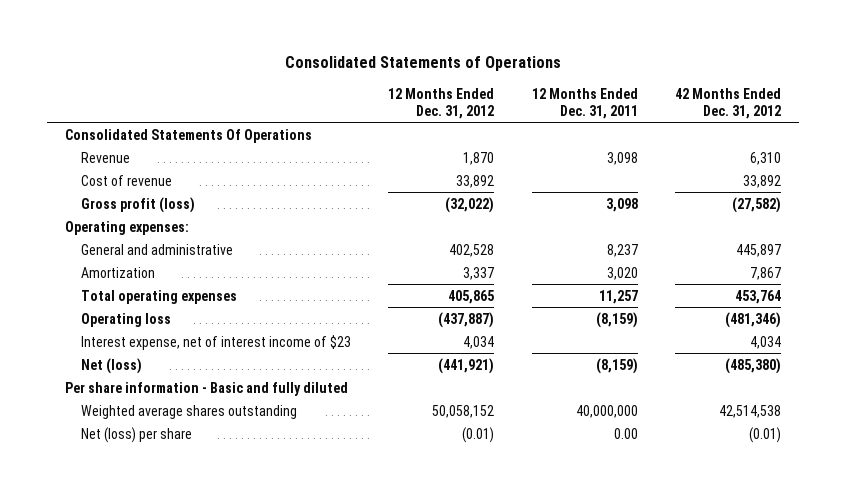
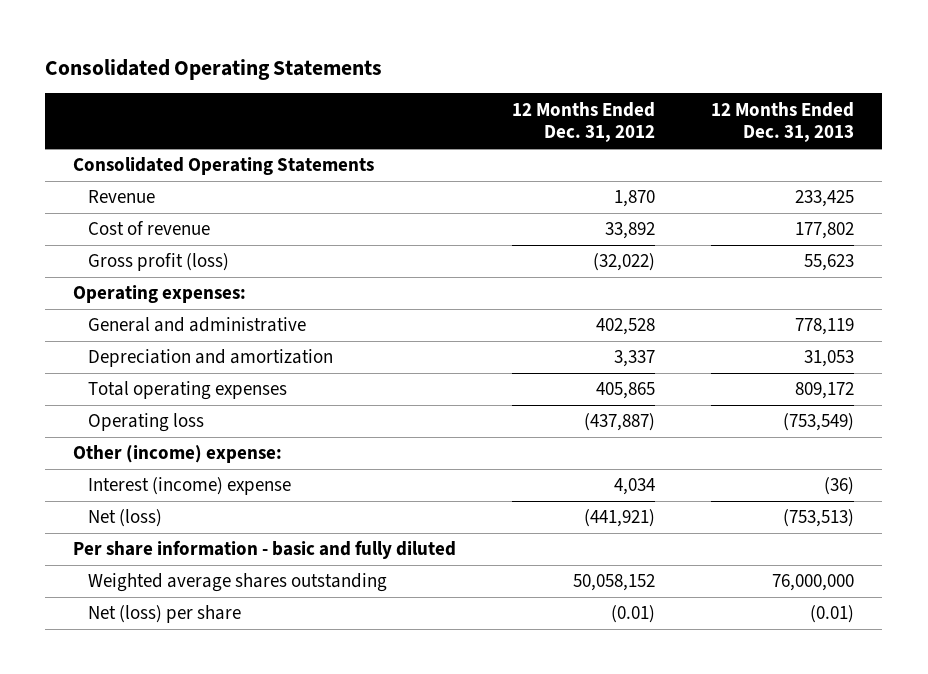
[284,56,561,72] Consolidated Statements of Operations -> [45,58,383,80] Consolidated Operating Statements
[531,88,638,119] 12 Months Ended Dec. 31, 2011 -> none
[674,88,781,119] 42 Months Ended Dec. 31, 2012 -> none
none -> [711,101,855,143] 12 Months Ended Dec. 31, 2013
[65,128,313,143] Consolidated Statements Of Operations -> [73,157,375,176] Consolidated Operating Statements
[81,266,156,278] Amortization -> [88,349,334,368] Depreciation and amortization
none -> [73,445,283,464] Other (income) expense:
[81,334,352,350] Interest expense, net of interest income of $23 -> [88,477,292,496] Interest (income) expense
[65,381,349,396] Per share information - Basic and fully diluted -> [73,540,457,560] Per share information - basic and fully diluted

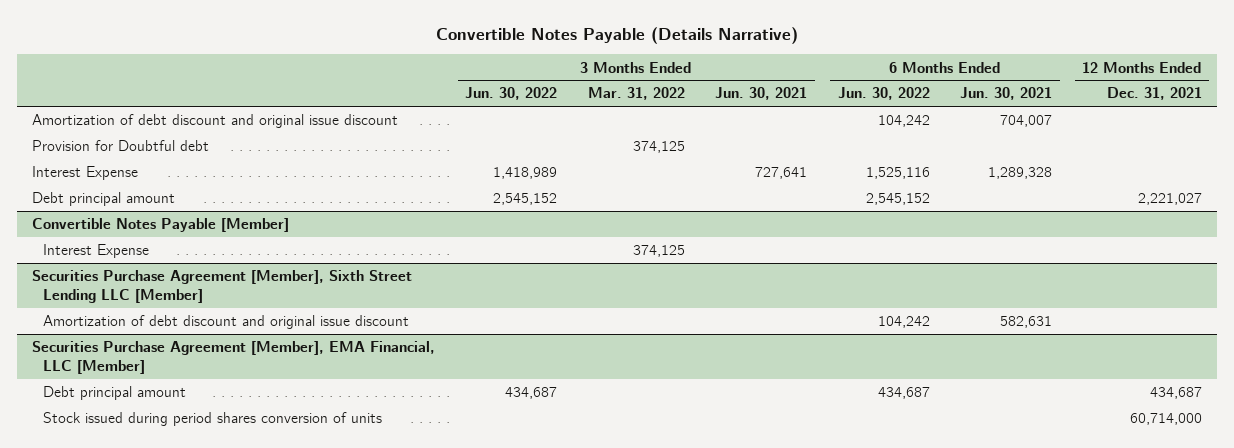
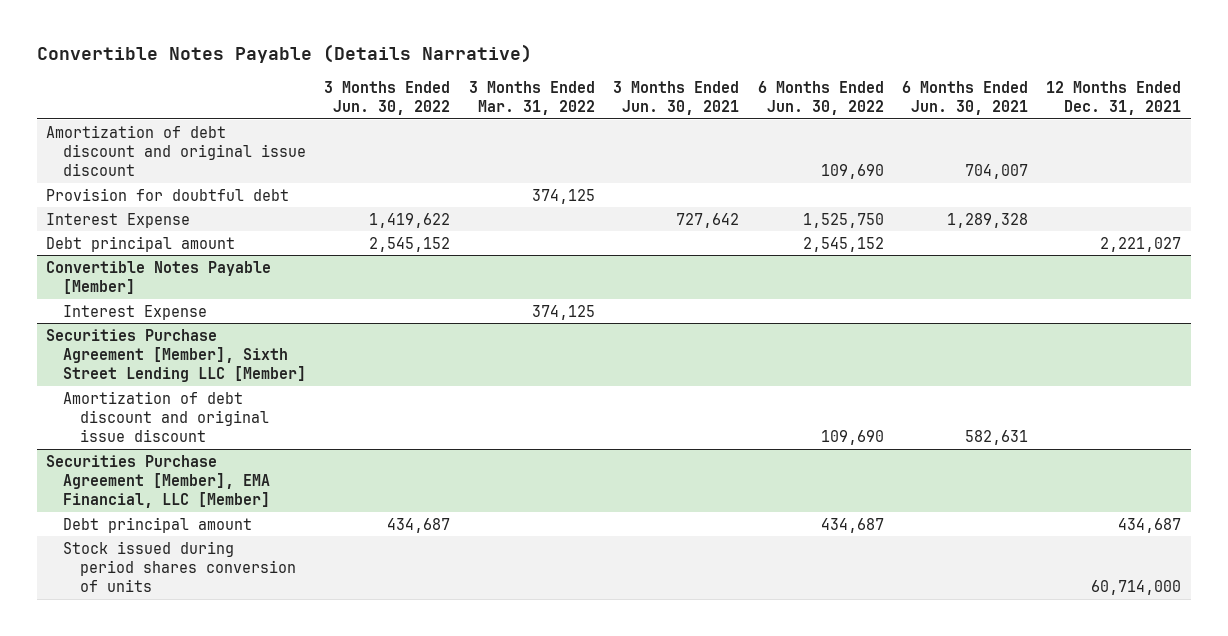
[877,115,930,128] 104,242 -> [820,164,884,180] 109,690
[32,140,210,152] Provision for Doubtful debt -> [46,187,290,201] Provision for doubtful debt
[493,167,558,180] 1,418,989 -> [369,212,451,228] 1,419,622
[755,167,808,180] 727,641 -> [676,212,740,228] 727,642
[865,167,930,180] 1,525,116 -> [802,212,884,228] 1,525,750
[877,316,930,329] 104,242 -> [820,430,884,446] 109,690

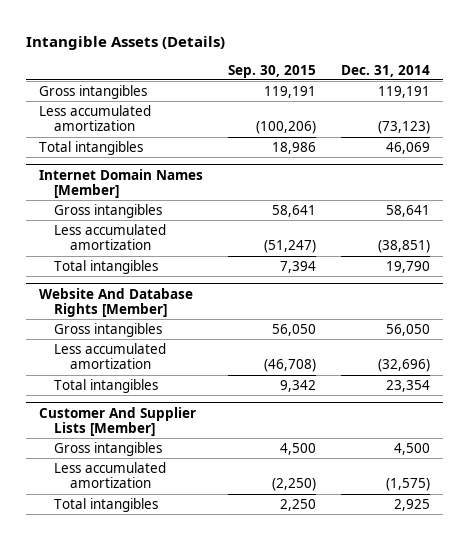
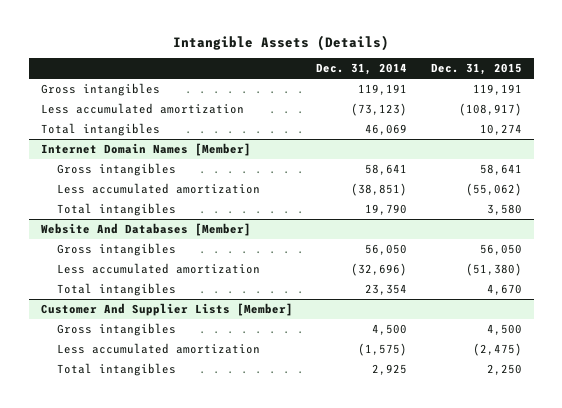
[227,64,316,78] Sep. 30, 2015 -> none
none -> [430,63,522,76] Dec. 31, 2015
[38,287,193,317] Website And Database Rights [Member] -> [40,223,251,237] Website And Databases [Member]

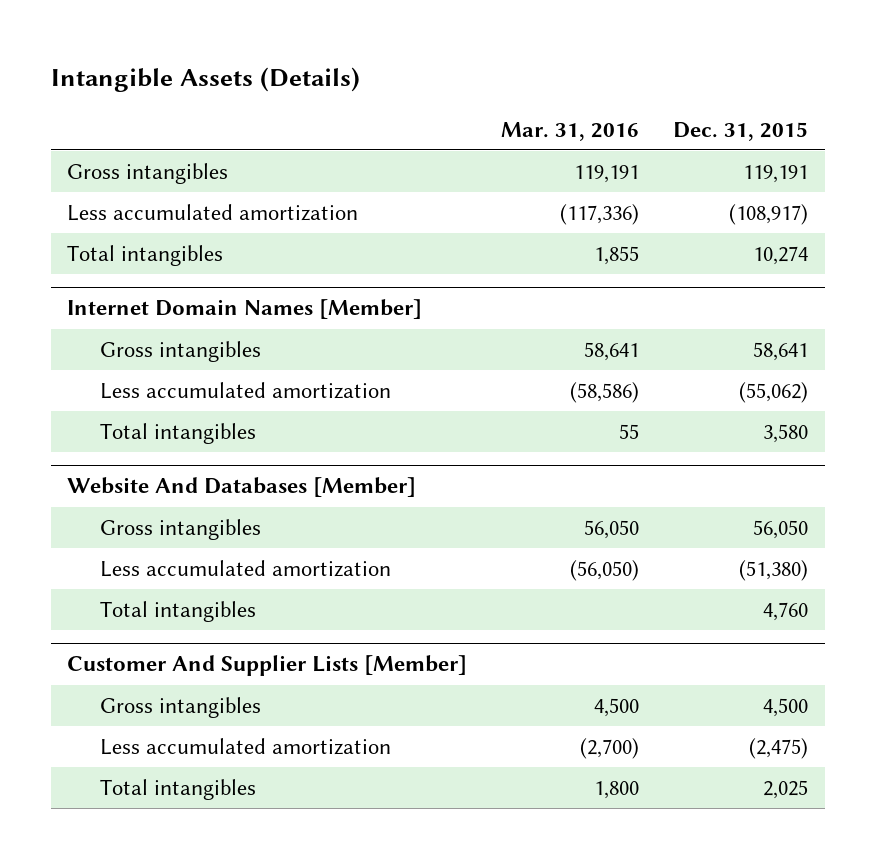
[316,63,408,76] Dec. 31, 2014 -> none
none -> [501,121,640,141] Mar. 31, 2016
[486,284,522,296] 4,670 -> [763,602,809,622] 4,760
[486,364,522,376] 2,250 -> [763,780,809,800] 2,025

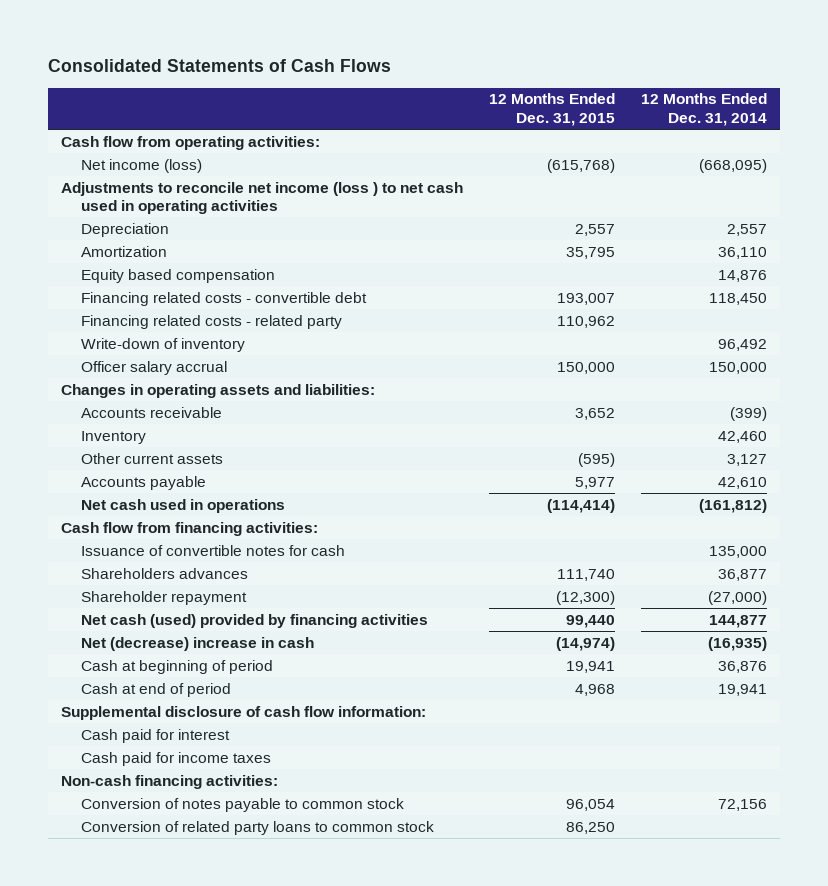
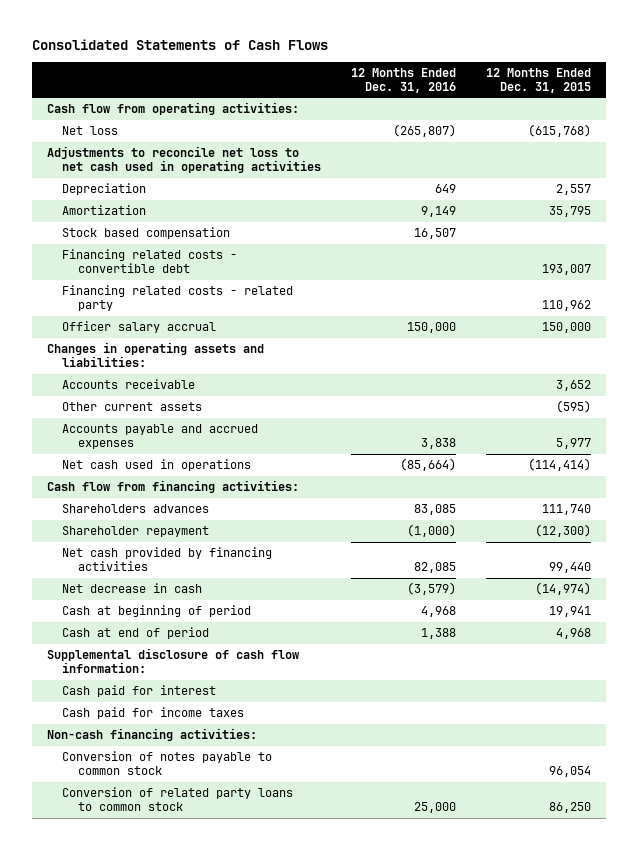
[641,93,768,126] 12 Months Ended Dec. 31, 2014 -> none
none -> [350,67,456,93] 12 Months Ended Dec. 31, 2016
[80,158,202,173] Net income (loss) -> [62,126,119,136] Net loss
[61,181,464,215] Adjustments to reconcile net income (loss ) to net cash used in operating activities -> [46,146,322,174] Adjustments to reconcile net loss to net cash used in operating activities
[80,268,275,283] Equity based compensation -> [62,227,231,240] Stock based compensation
[80,337,245,352] Write-down of inventory -> none
[80,430,146,444] Inventory -> none
[80,475,206,490] Accounts payable -> [62,424,259,450] Accounts payable and accrued expenses
[80,544,345,556] Issuance of convertible notes for cash -> none
[80,613,428,628] Net cash (used) provided by financing activities -> [62,547,273,572] Net cash provided by financing activities
[80,636,314,651] Net (decrease) increase in cash -> [62,583,203,594] Net decrease in cash

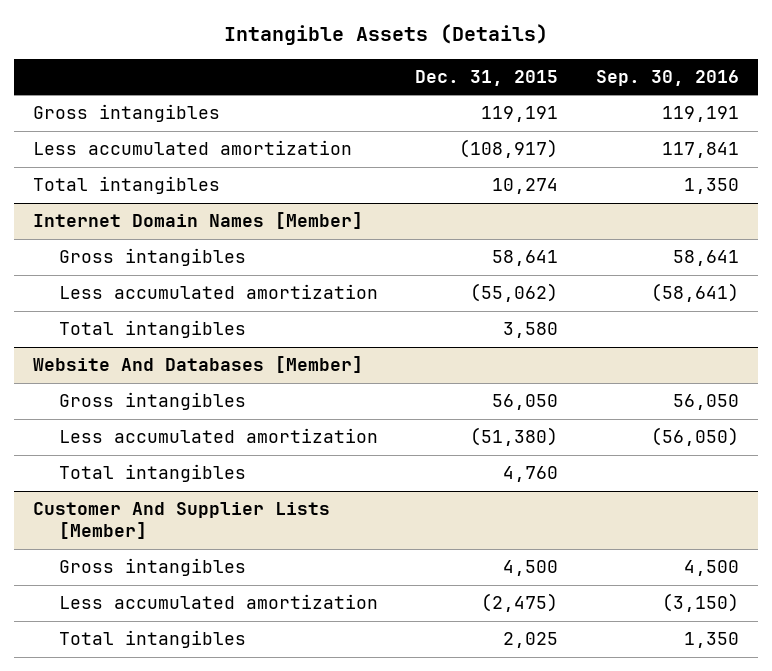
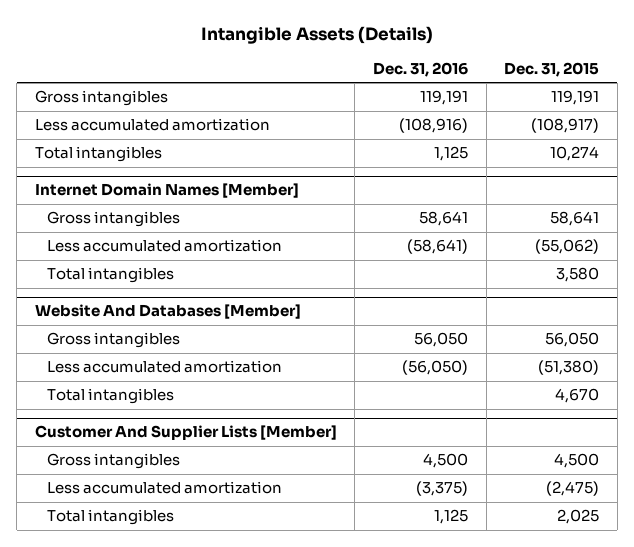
[596,69,740,86] Sep. 30, 2016 -> none
none -> [372,61,468,77] Dec. 31, 2016
[503,466,559,483] 4,760 -> [555,388,600,404] 4,670

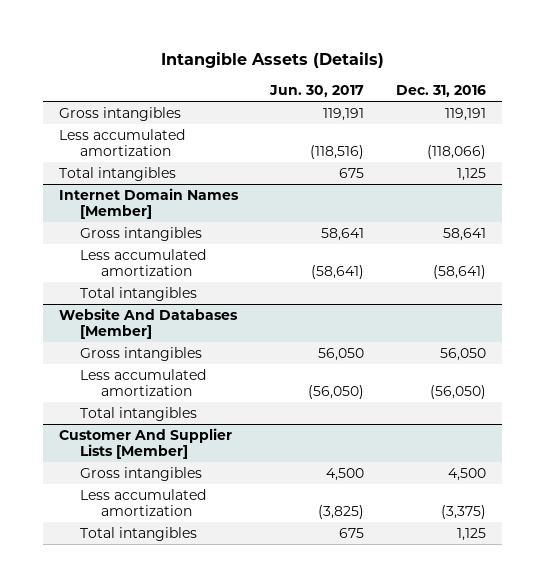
[504,61,600,77] Dec. 31, 2015 -> none
none -> [269,85,365,98] Jun. 30, 2017
[398,118,468,134] (108,916) -> [427,145,487,160] (118,066)

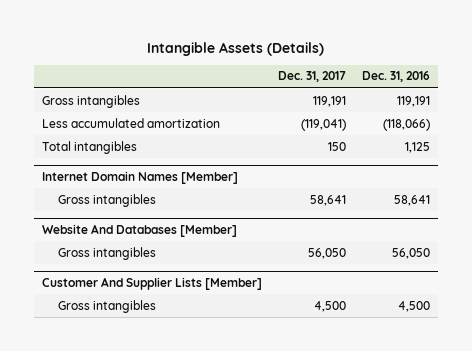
[269,85,365,98] Jun. 30, 2017 -> none
none -> [277,71,346,83] Dec. 31, 2017
[79,248,206,277] Less accumulated amortization -> none
[79,286,197,301] Total intangibles -> none
[79,368,206,397] Less accumulated amortization -> none
[79,406,197,421] Total intangibles -> none
[79,488,206,517] Less accumulated amortization -> none
[79,526,197,541] Total intangibles -> none

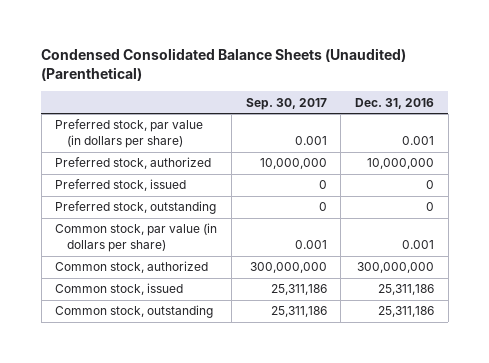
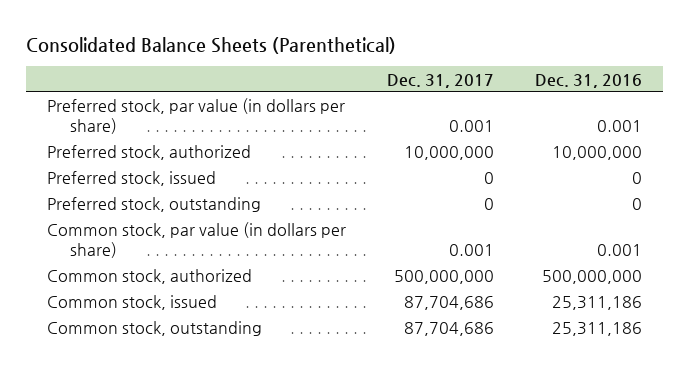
[41,48,407,82] Condensed Consolidated Balance Sheets (Unaudited) (Parenthetical) -> [26,36,397,54] Consolidated Balance Sheets (Parenthetical)
[245,97,327,110] Sep. 30, 2017 -> none
none -> [387,73,495,88] Dec. 31, 2017
[356,262,434,274] 300,000,000 -> [542,270,643,285] 500,000,000

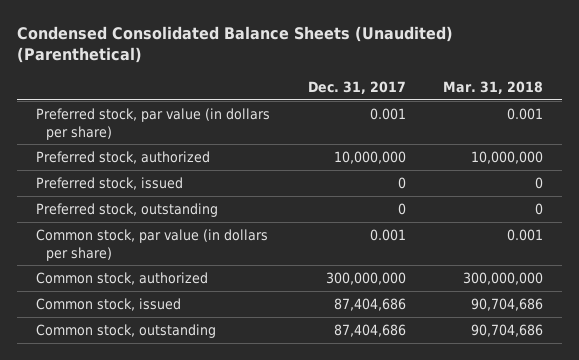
[26,36,397,54] Consolidated Balance Sheets (Parenthetical) -> [16,25,453,64] Condensed Consolidated Balance Sheets (Unaudited) (Parenthetical)
[535,73,643,88] Dec. 31, 2016 -> none
none -> [443,81,544,95] Mar. 31, 2018
[394,270,495,285] 500,000,000 -> [325,271,406,285] 300,000,000
[404,296,495,311] 87,704,686 -> [333,297,406,311] 87,404,686
[404,322,495,337] 87,704,686 -> [333,323,406,337] 87,404,686

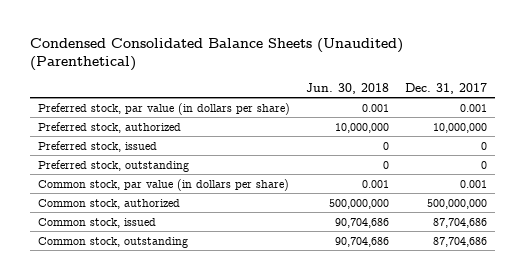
[443,81,544,95] Mar. 31, 2018 -> none
none -> [306,82,390,94] Jun. 30, 2018
[325,271,406,285] 300,000,000 -> [427,198,488,209] 500,000,000
[333,297,406,311] 87,404,686 -> [433,217,488,228] 87,704,686
[333,323,406,337] 87,404,686 -> [433,236,488,247] 87,704,686

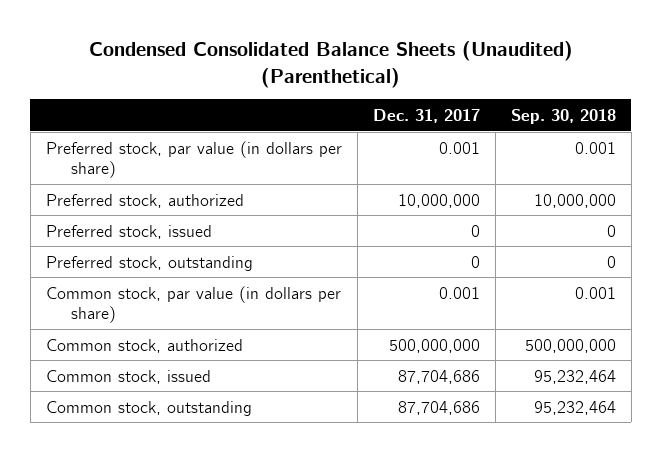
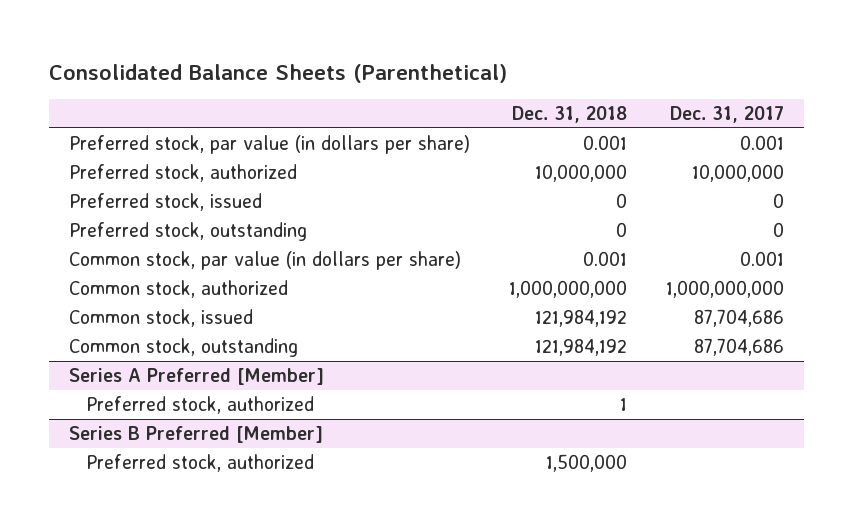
[88,41,573,88] Condensed Consolidated Balance Sheets (Unaudited) (Parenthetical) -> [49,63,508,83] Consolidated Balance Sheets (Parenthetical)
[510,109,616,125] Sep. 30, 2018 -> none
none -> [512,106,628,124] Dec. 31, 2018
[388,338,480,353] 500,000,000 -> [666,279,785,298] 1,000,000,000
none -> [69,367,325,385] Series A Preferred [Member]
none -> [86,395,315,414] Preferred stock, authorized
none -> [69,425,324,443] Series B Preferred [Member]
none -> [86,453,315,472] Preferred stock, authorized

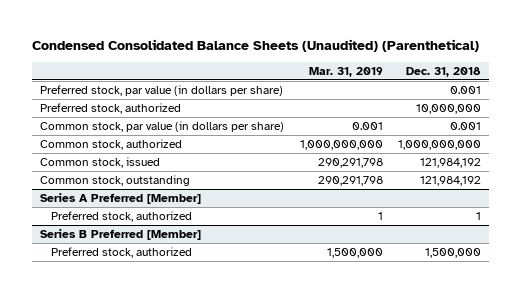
[49,63,508,83] Consolidated Balance Sheets (Parenthetical) -> [31,39,479,53] Condensed Consolidated Balance Sheets (Unaudited) (Parenthetical)
[670,106,785,124] Dec. 31, 2017 -> none
none -> [308,66,383,77] Mar. 31, 2019
[69,192,263,211] Preferred stock, issued -> none
[69,221,308,241] Preferred stock, outstanding -> none

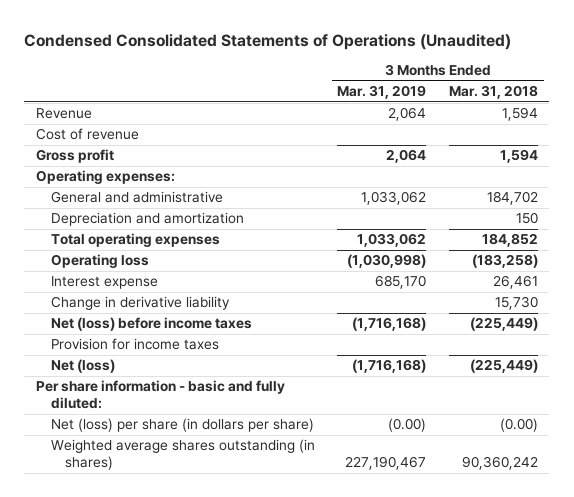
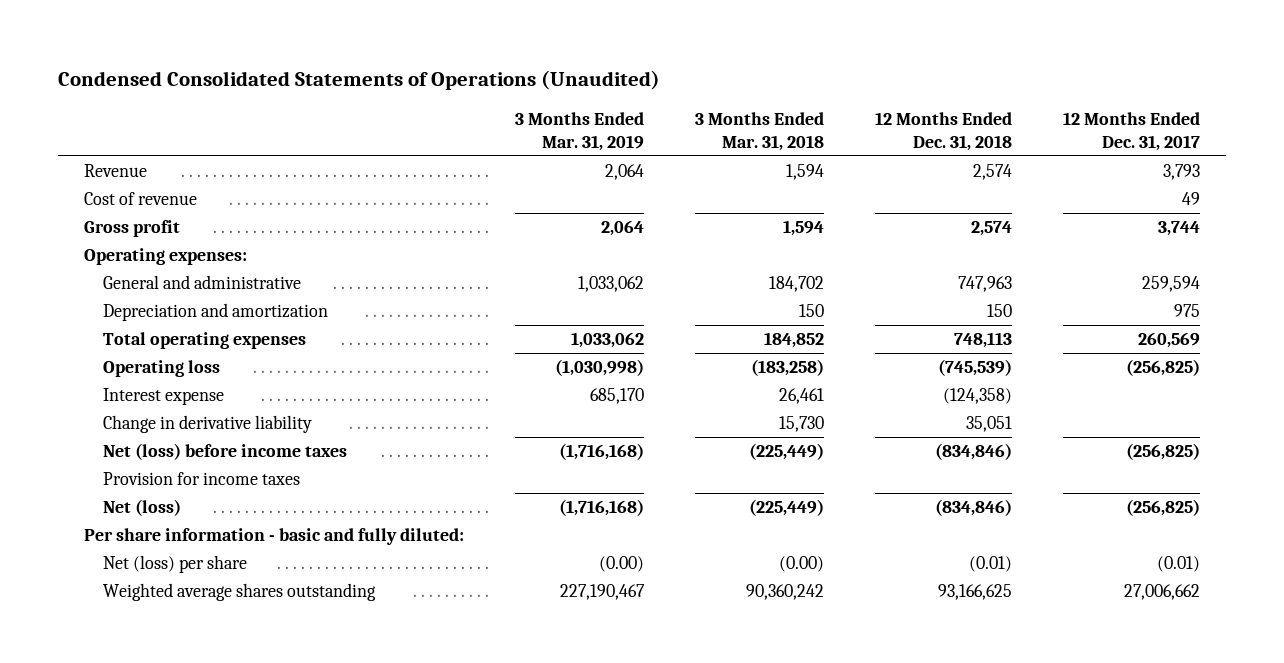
none -> [874,111,1012,151] 12 Months Ended Dec. 31, 2018
none -> [1063,111,1201,151] 12 Months Ended Dec. 31, 2017
[50,418,314,433] Net (loss) per share (in dollars per share) -> [103,555,248,574] Net (loss) per share
[50,439,315,471] Weighted average shares outstanding (in shares) -> [103,583,377,602] Weighted average shares outstanding

